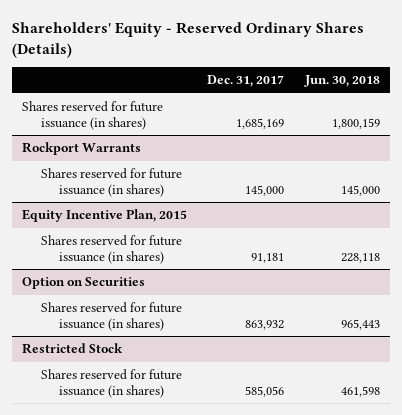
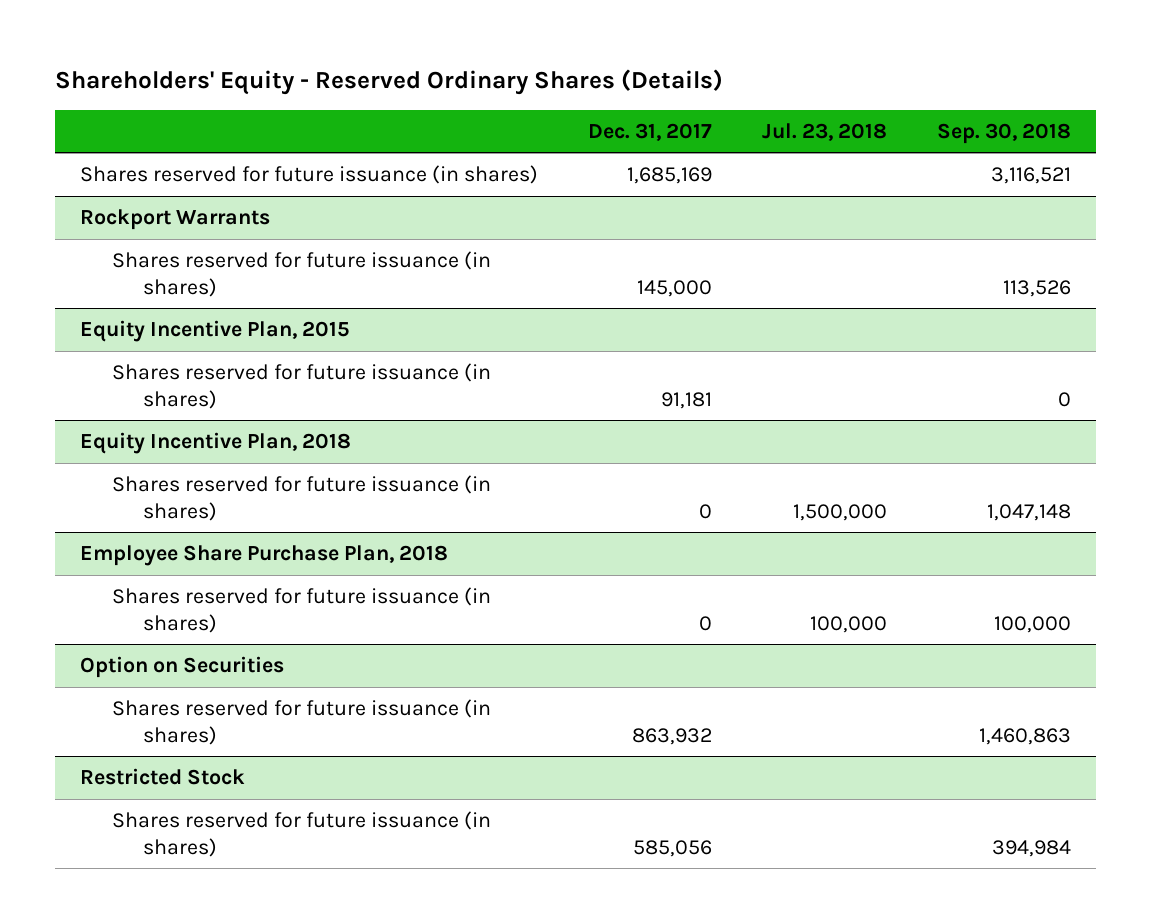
[303,75,380,88] Jun. 30, 2018 -> none
none -> [762,122,888,141] Jul. 23, 2018
none -> [937,122,1072,144] Sep. 30, 2018
none -> [80,432,352,455] Equity Incentive Plan, 2018
none -> [111,475,491,521] Shares reserved for future issuance (in shares)
none -> [80,545,449,567] Employee Share Purchase Plan, 2018
none -> [111,587,491,633] Shares reserved for future issuance (in shares)

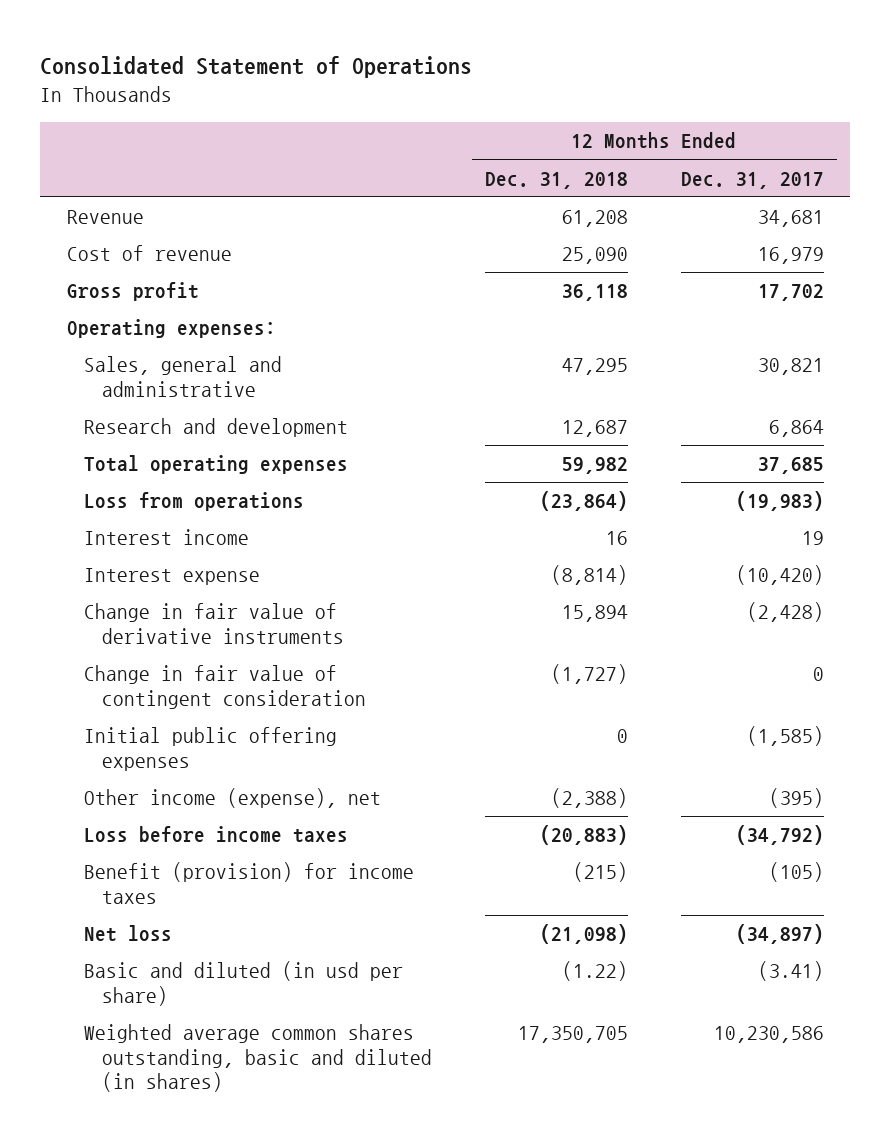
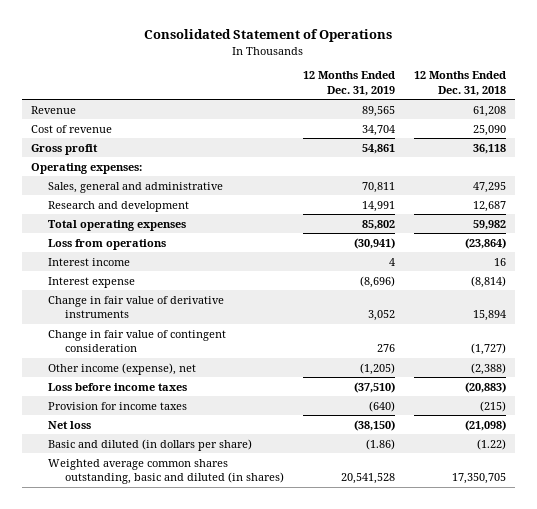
[680,171,824,189] Dec. 31, 2017 -> none
none -> [302,71,395,96] 12 Months Ended Dec. 31, 2019
[84,727,338,771] Initial public offering expenses -> none
[84,862,415,904] Benefit (provision) for income taxes -> [48,401,188,410] Provision for income taxes
[84,961,404,1006] Basic and diluted (in usd per share) -> [48,438,253,451] Basic and diluted (in dollars per share)

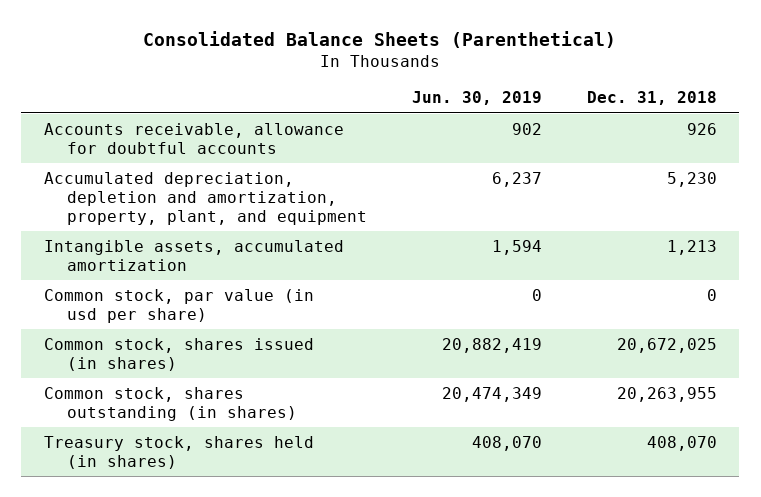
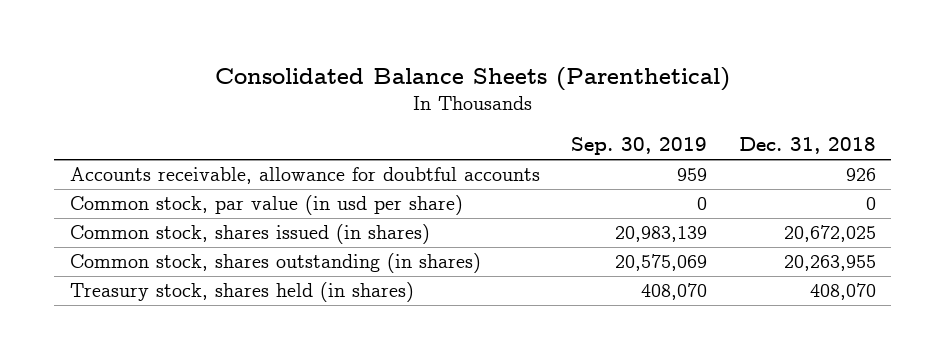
[411,91,542,106] Jun. 30, 2019 -> none
none -> [571,137,708,156] Sep. 30, 2019
[43,171,367,225] Accumulated depreciation, depletion and amortization, property, plant, and equipment -> none
[43,239,344,271] Intangible assets, accumulated amortization -> none

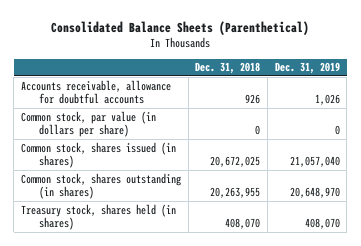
[571,137,708,156] Sep. 30, 2019 -> none
none -> [274,62,340,75] Dec. 31, 2019
[69,195,463,216] Common stock, par value (in usd per share) -> [21,110,157,137] Common stock, par value (in dollars per share)

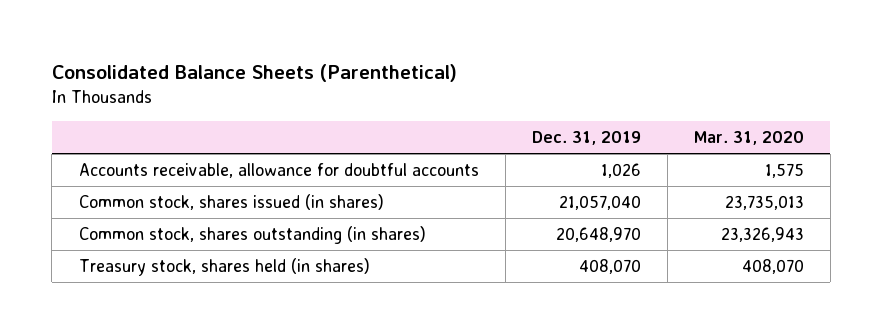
[195,62,261,75] Dec. 31, 2018 -> none
none -> [693,131,804,146] Mar. 31, 2020
[21,110,157,137] Common stock, par value (in dollars per share) -> none

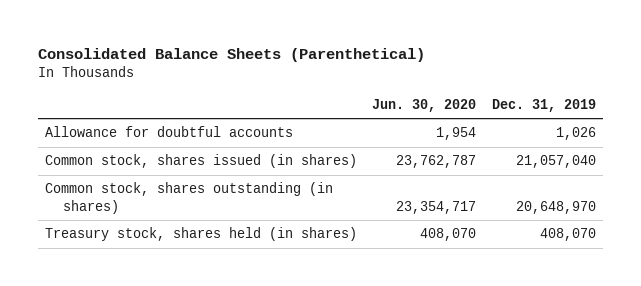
[693,131,804,146] Mar. 31, 2020 -> none
none -> [372,98,477,112] Jun. 30, 2020
[78,163,479,179] Accounts receivable, allowance for doubtful accounts -> [45,126,294,138] Allowance for doubtful accounts

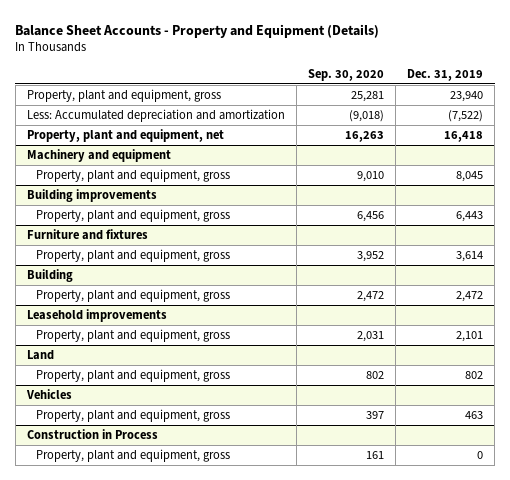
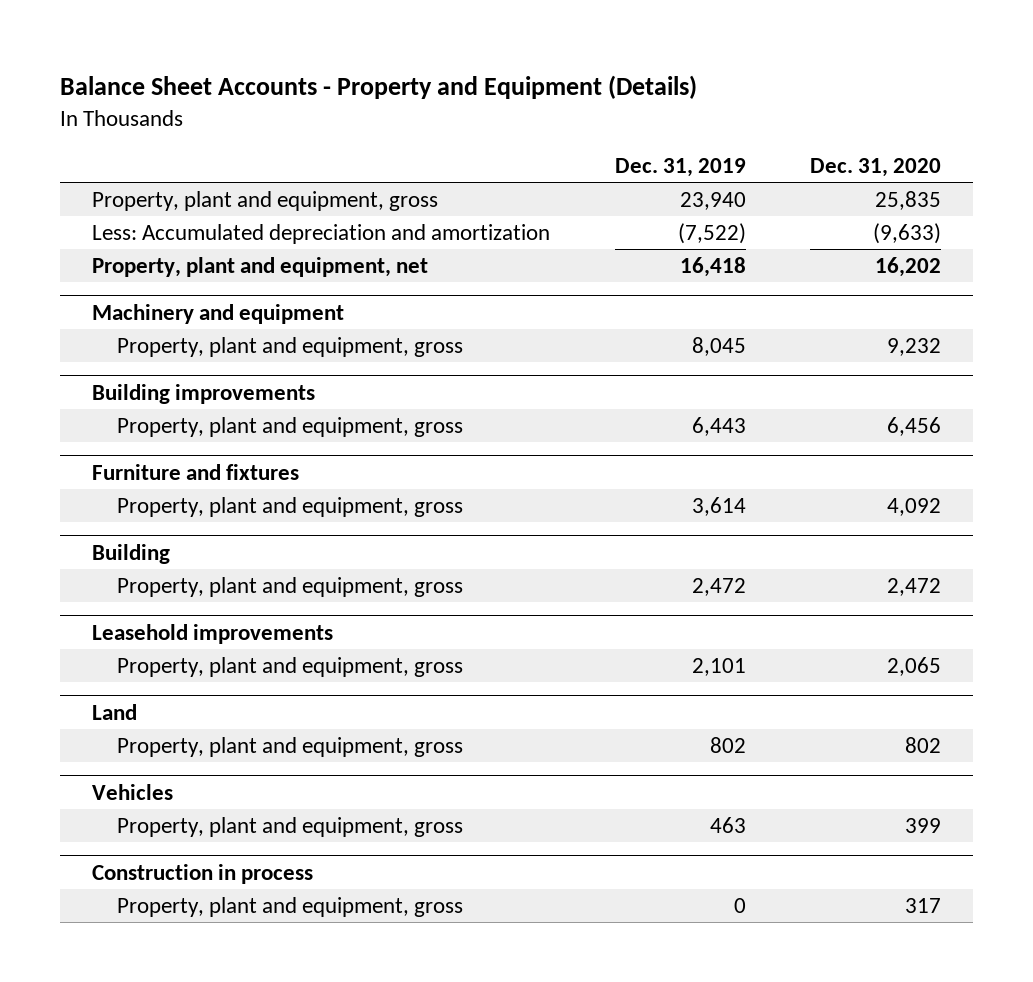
[308,68,385,81] Sep. 30, 2020 -> none
none -> [809,157,941,177] Dec. 31, 2020
[26,429,158,440] Construction in Process -> [92,863,314,884] Construction in process

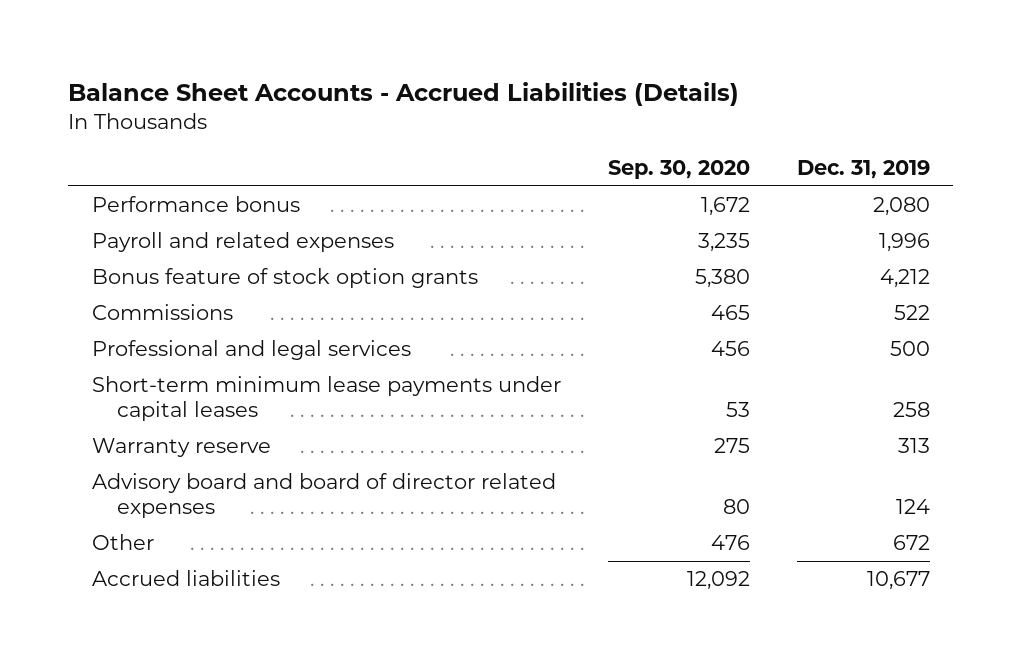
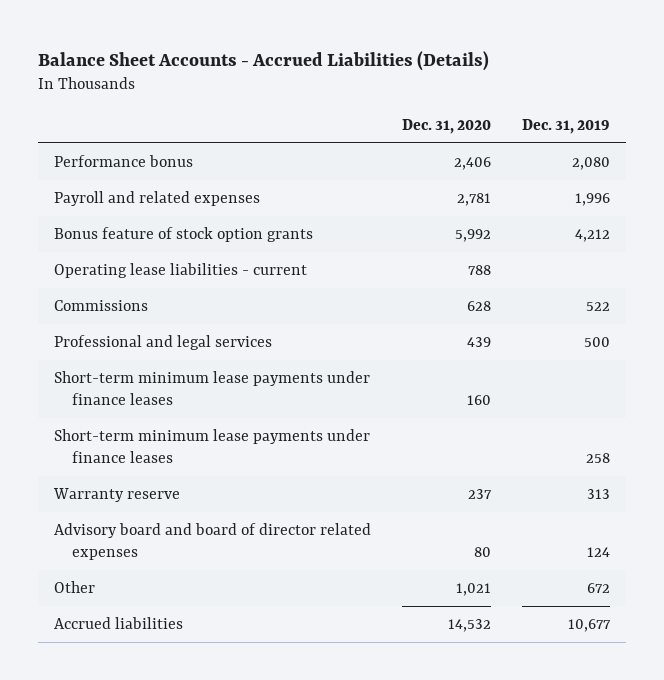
[607,159,750,179] Sep. 30, 2020 -> none
none -> [401,118,491,134] Dec. 31, 2020
none -> [53,262,307,278] Operating lease liabilities - current
none -> [53,370,370,405] Short-term minimum lease payments under finance leases
[91,376,561,421] Short-term minimum lease payments under capital leases -> [53,428,370,463] Short-term minimum lease payments under finance leases

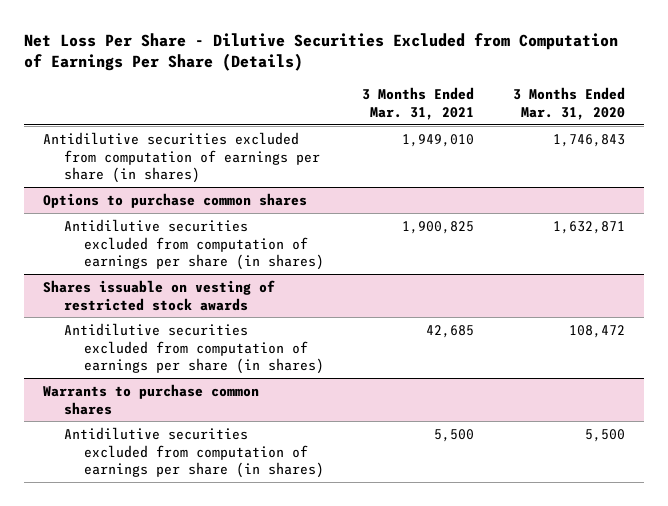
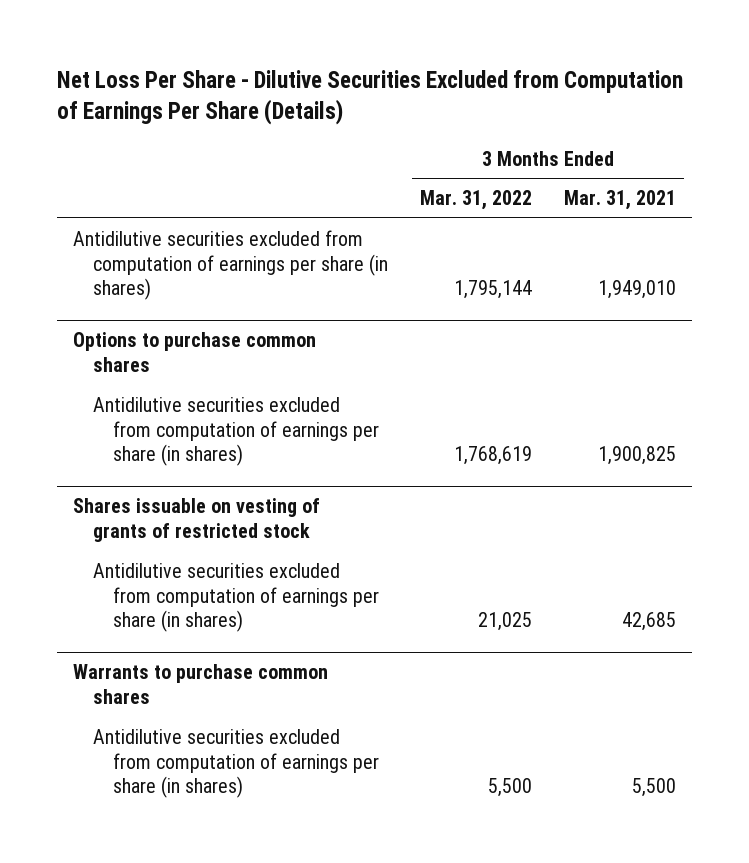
[512,87,625,120] 3 Months Ended Mar. 31, 2020 -> none
none -> [420,189,533,210] Mar. 31, 2022
[43,279,276,311] Shares issuable on vesting of restricted stock awards -> [73,498,321,542] Shares issuable on vesting of grants of restricted stock

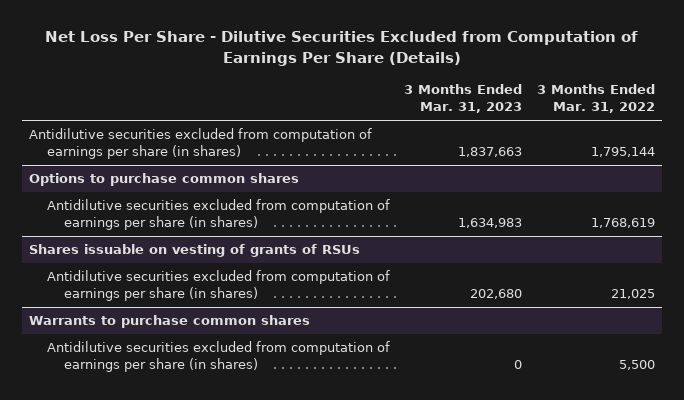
[564,189,677,210] Mar. 31, 2021 -> none
none -> [404,84,523,114] 3 Months Ended Mar. 31, 2023
[73,498,321,542] Shares issuable on vesting of grants of restricted stock -> [29,244,361,258] Shares issuable on vesting of grants of RSUs

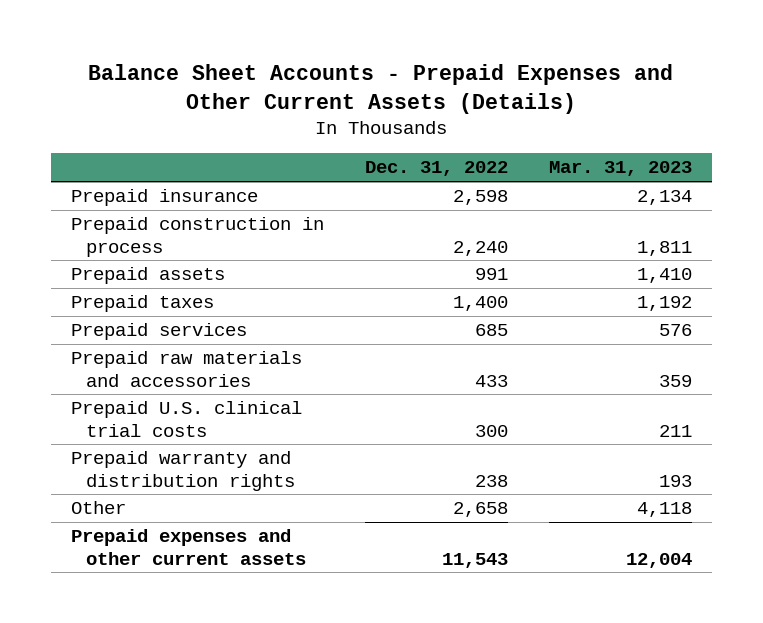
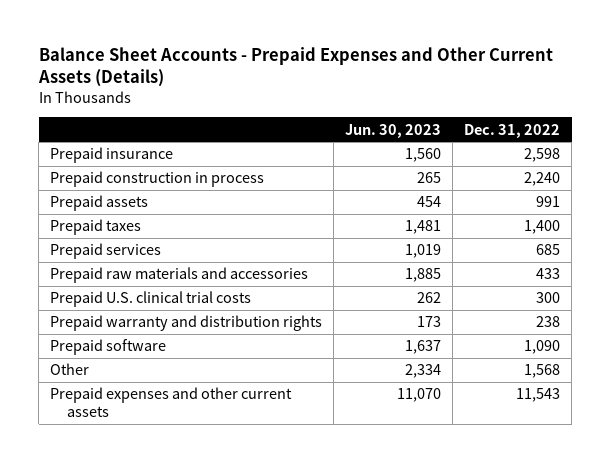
[548,161,692,177] Mar. 31, 2023 -> none
none -> [345,123,442,138] Jun. 30, 2023
none -> [50,339,167,356] Prepaid software
[452,502,508,518] 2,658 -> [524,364,561,379] 1,568

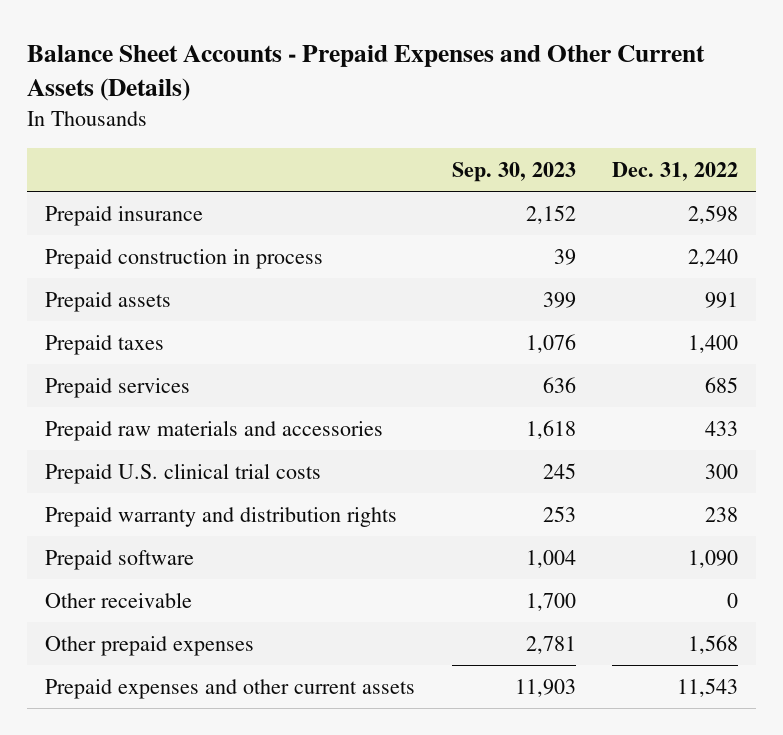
[345,123,442,138] Jun. 30, 2023 -> none
none -> [451,161,576,182] Sep. 30, 2023
none -> [45,591,193,608] Other receivable
[50,363,90,376] Other -> [45,635,255,656] Other prepaid expenses

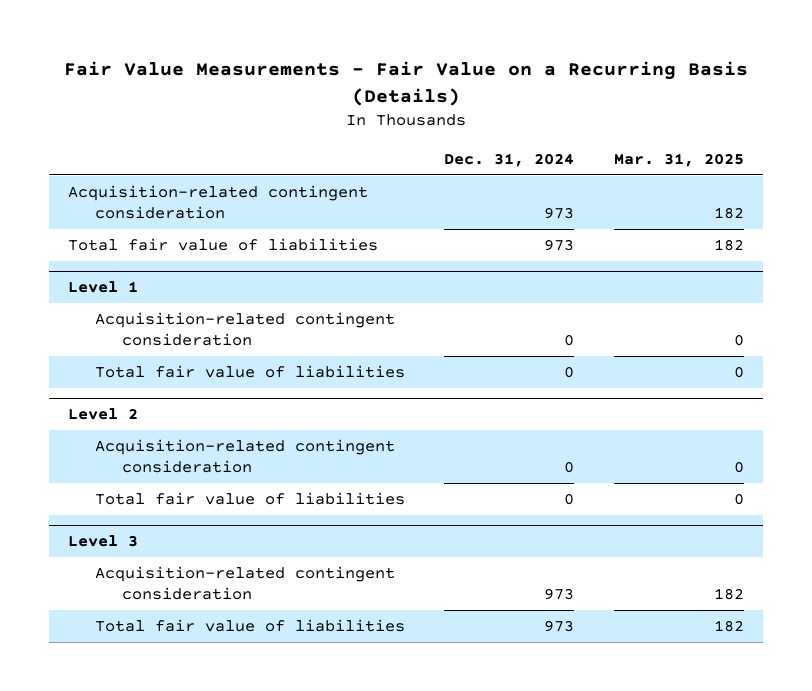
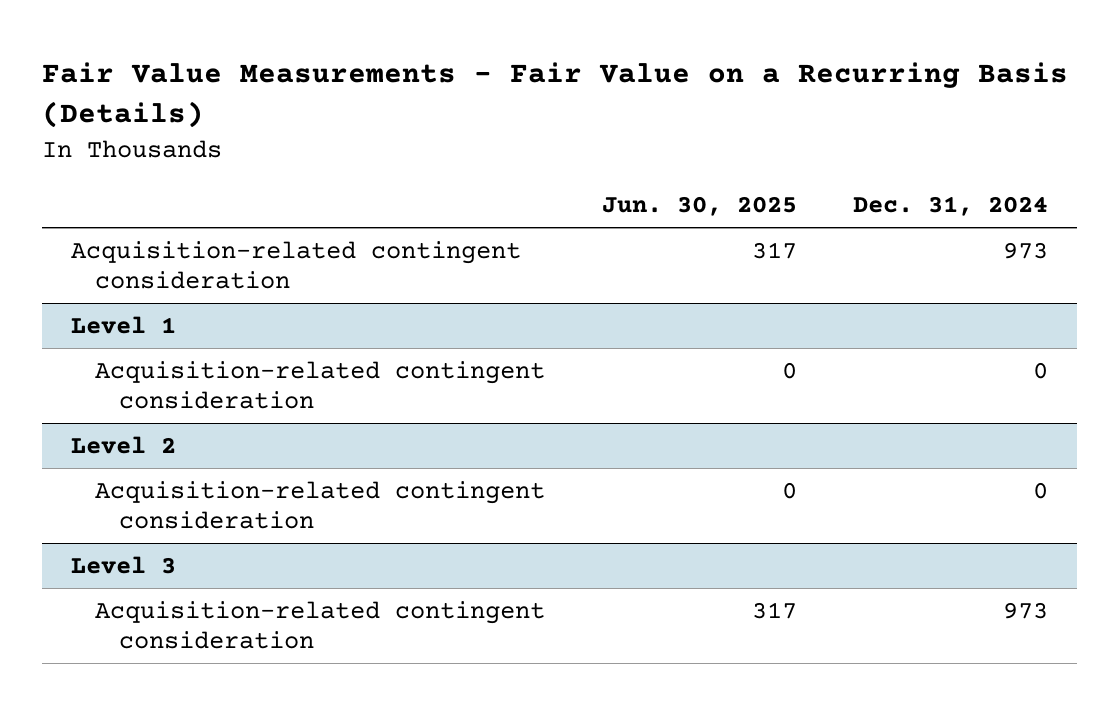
[613,152,744,167] Mar. 31, 2025 -> none
none -> [601,196,797,217] Jun. 30, 2025
[68,238,379,252] Total fair value of liabilities -> none
[94,365,405,379] Total fair value of liabilities -> none
[94,492,405,506] Total fair value of liabilities -> none
[94,619,405,633] Total fair value of liabilities -> none

